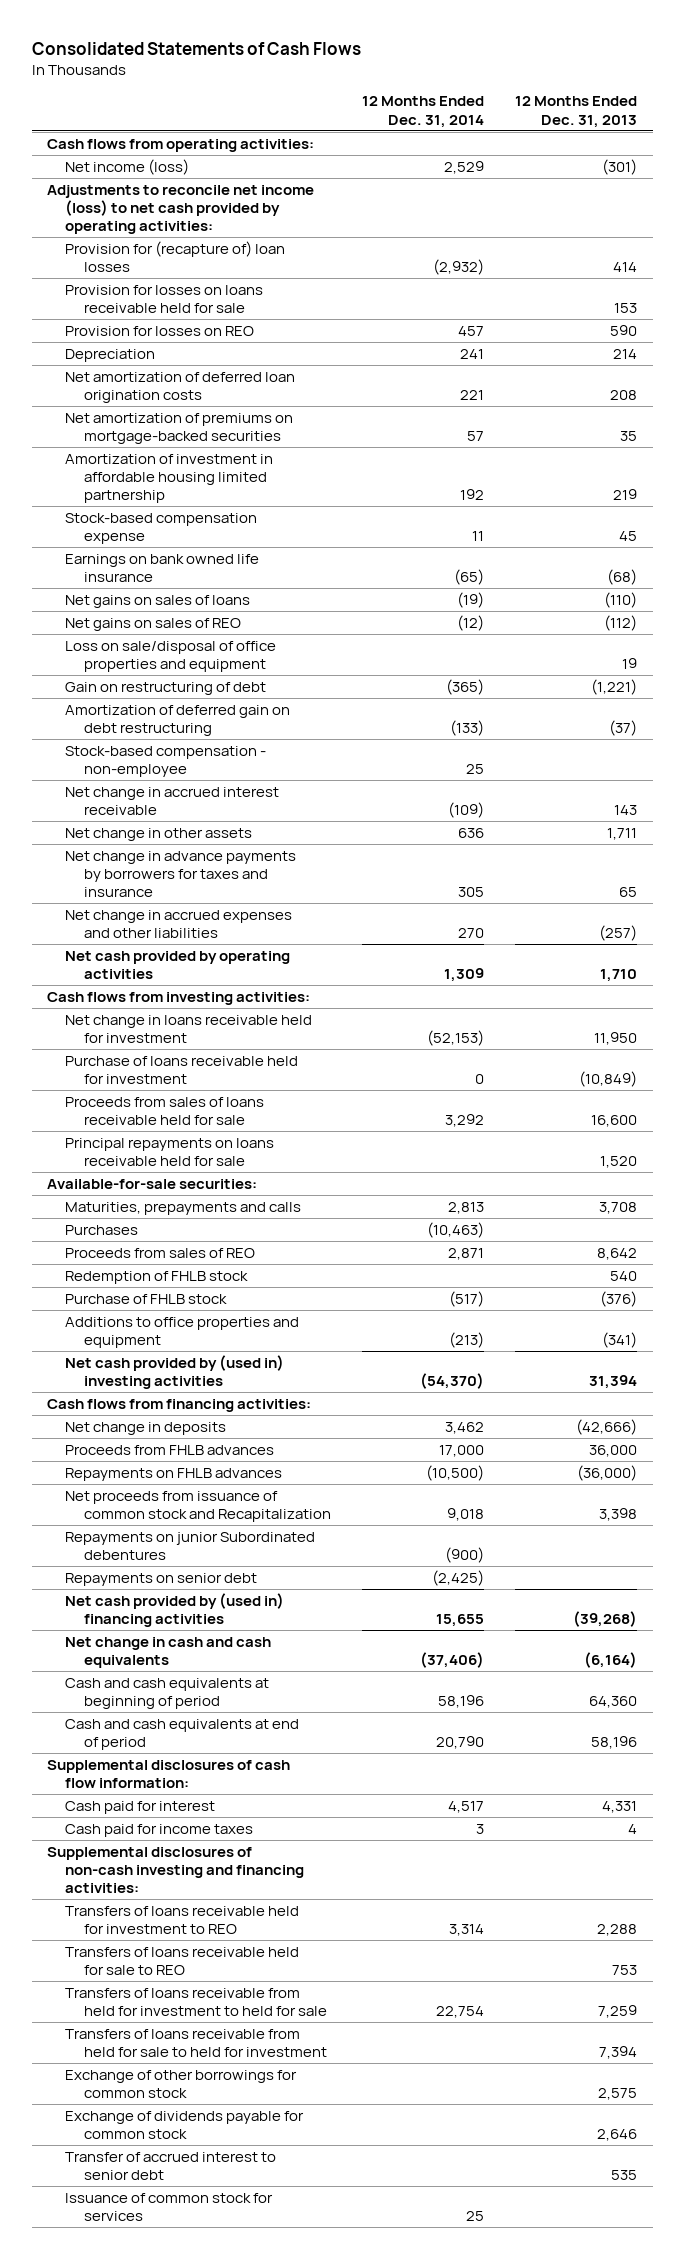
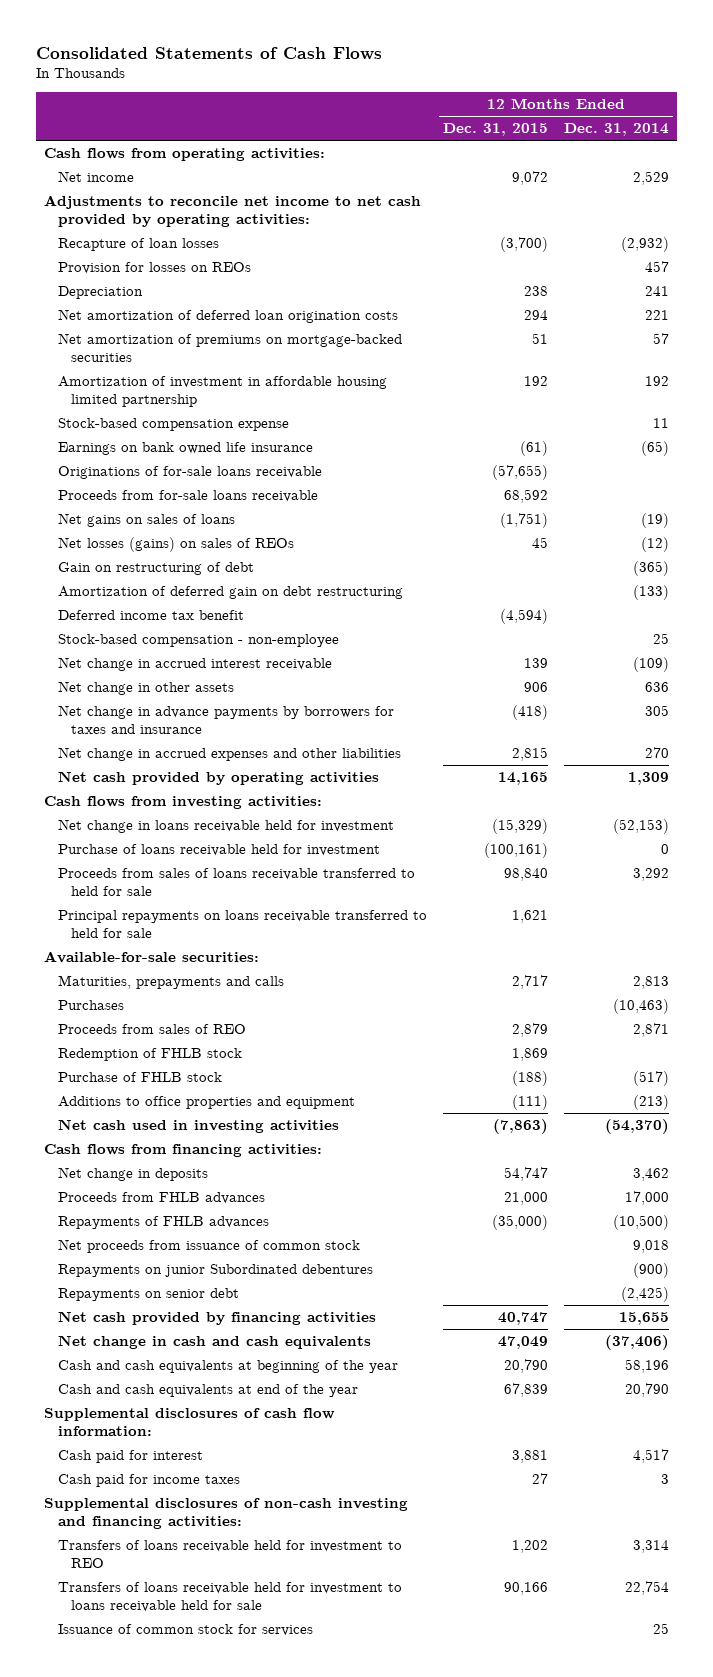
[515,96,638,128] 12 Months Ended Dec. 31, 2013 -> none
none -> [442,122,548,136] Dec. 31, 2015
[65,284,264,314] Provision for losses on loans receivable held for sale -> none
[65,158,190,175] Net income (loss) -> [57,170,134,182] Net income
[47,184,315,235] Adjustments to reconcile net income (loss) to net cash provided by operating activities: -> [44,194,422,227] Adjustments to reconcile net income to net cash provided by operating activities:
[65,240,286,273] Provision for (recapture of) loan losses -> [57,237,219,251] Recapture of loan losses
[65,325,255,336] Provision for losses on REO -> [57,261,251,274] Provision for losses on REOs
none -> [57,465,322,479] Originations of for-sale loans receivable
none -> [57,489,318,502] Proceeds from for-sale loans receivable
[65,640,277,673] Loss on sale/disposal of office properties and equipment -> none
[65,617,242,631] Net gains on sales of REO -> [57,536,294,552] Net losses (gains) on sales of REOs
none -> [57,609,244,620] Deferred income tax benefit
[65,1096,265,1126] Proceeds from sales of loans receivable held for sale -> [57,867,415,896] Proceeds from sales of loans receivable transferred to held for sale
[65,1137,275,1167] Principal repayments on loans receivable held for sale -> [57,909,427,938] Principal repayments on loans receivable transferred to held for sale
[65,1354,285,1390] Net cash provided by (used in) investing activities -> [57,1118,339,1133] Net cash used in investing activities
[65,1467,283,1481] Repayments on FHLB advances -> [57,1215,269,1229] Repayments of FHLB advances
[65,1490,331,1523] Net proceeds from issuance of common stock and Recapitalization -> [57,1238,360,1253] Net proceeds from issuance of common stock
[65,1592,285,1628] Net cash provided by (used in) financing activities -> [57,1310,376,1325] Net cash provided by financing activities
[65,1677,270,1710] Cash and cash equivalents at beginning of period -> [57,1359,398,1373] Cash and cash equivalents at beginning of the year
[65,1718,300,1751] Cash and cash equivalents at end of period -> [57,1383,358,1397] Cash and cash equivalents at end of the year
[65,1946,300,1976] Transfers of loans receivable held for sale to REO -> none
[65,2028,327,2058] Transfers of loans receivable from held for sale to held for investment -> none
[65,2069,298,2099] Exchange of other borrowings for common stock -> none
[65,2110,305,2140] Exchange of dividends payable for common stock -> none
[65,2151,277,2181] Transfer of accrued interest to senior debt -> none
[65,1987,327,2017] Transfers of loans receivable from held for investment to held for sale -> [57,1581,402,1612] Transfers of loans receivable held for investment to loans receivable held for sale

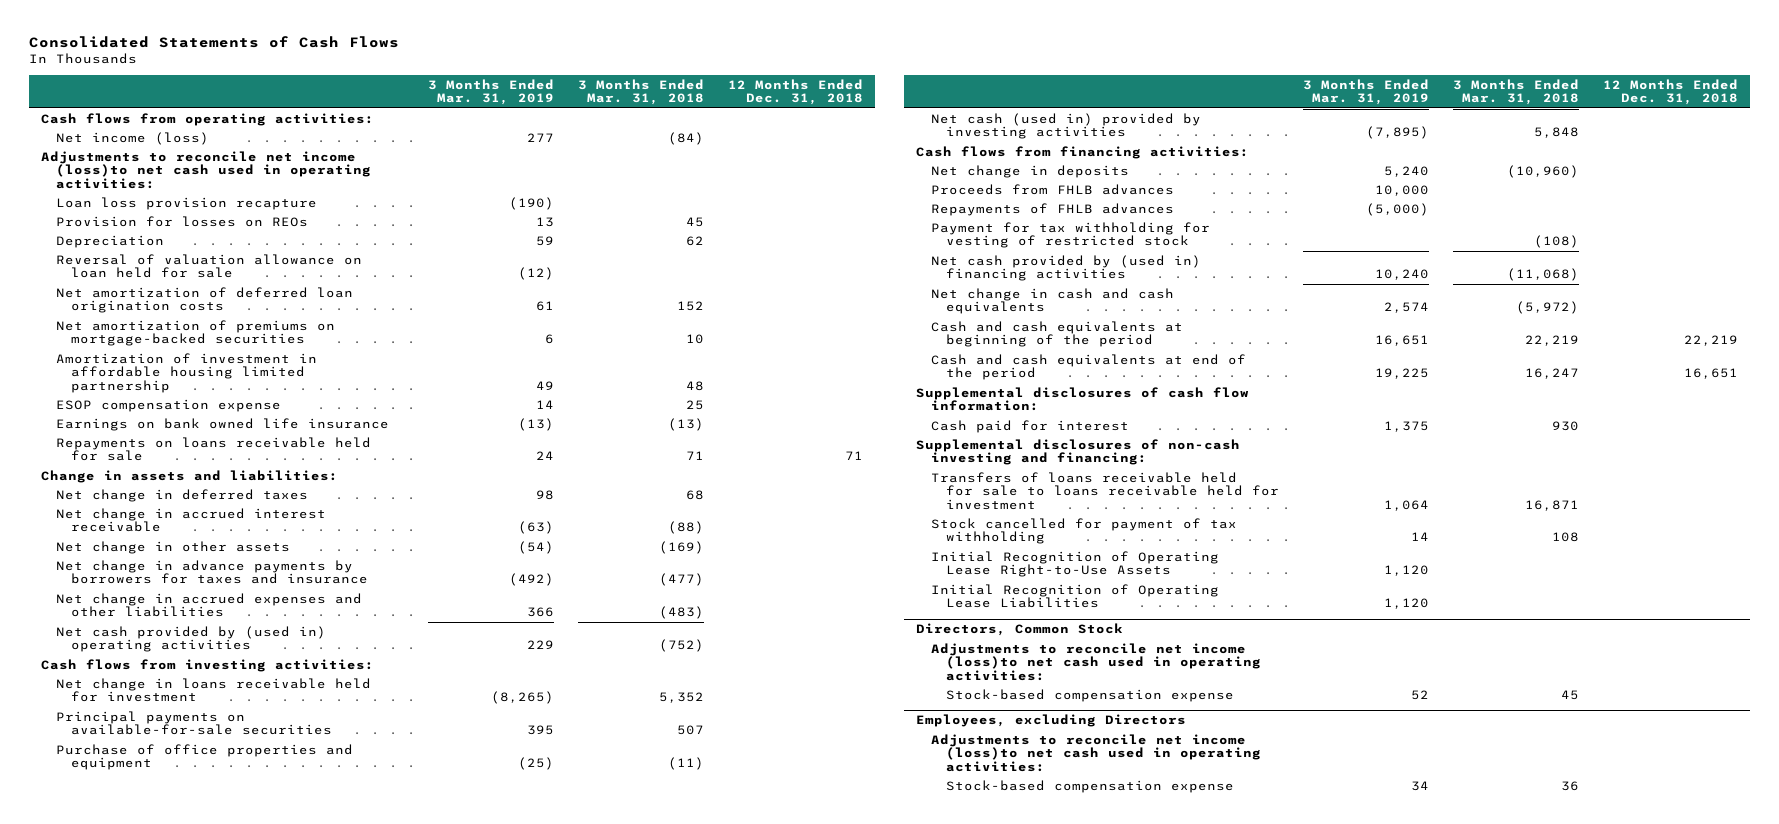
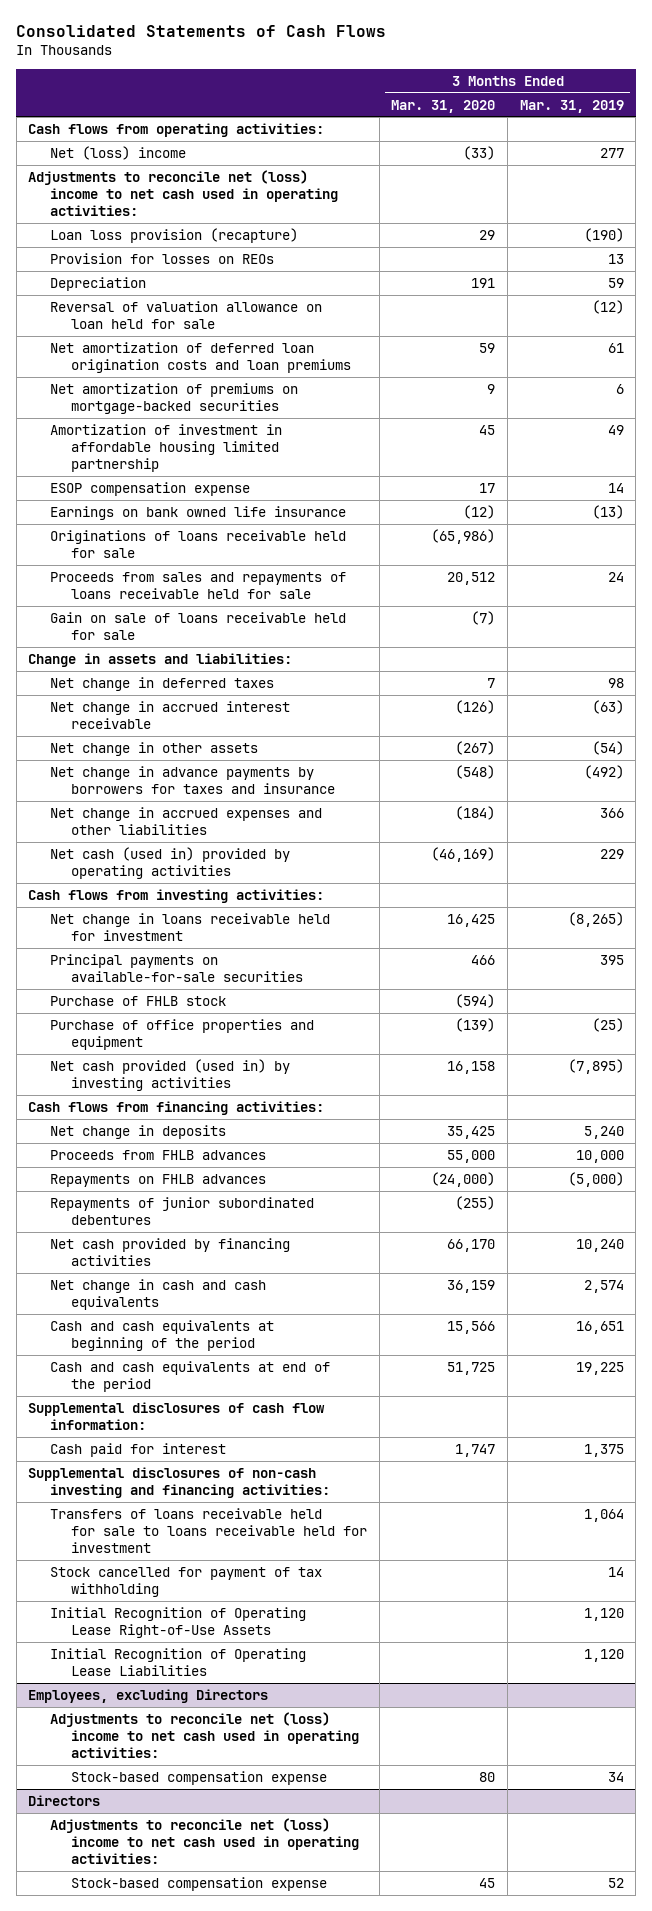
[577,78,704,106] 3 Months Ended Mar. 31, 2018 -> none
[727,78,863,106] 12 Months Ended Dec. 31, 2018 -> none
none -> [391,99,496,113] Mar. 31, 2020
[55,131,209,145] Net income (loss) -> [49,145,186,160] Net (loss) income
[40,150,371,190] Adjustments to reconcile net income (loss)to net cash used in operating activities: -> [28,169,338,217] Adjustments to reconcile net (loss) income to net cash used in operating activities:
[55,196,317,210] Loan loss provision recapture -> [49,227,298,243] Loan loss provision (recapture)
[55,286,353,314] Net amortization of deferred loan origination costs -> [49,341,352,374] Net amortization of deferred loan origination costs and loan premiums
none -> [49,529,346,559] Originations of loans receivable held for sale
[55,436,371,462] Repayments on loans receivable held for sale -> [49,571,346,600] Proceeds from sales and repayments of loans receivable held for sale
none -> [49,611,346,641] Gain on sale of loans receivable held for sale
[55,625,326,653] Net cash provided by (used in) operating activities -> [49,846,290,880] Net cash (used in) provided by operating activities
none -> [49,995,226,1006] Purchase of FHLB stock
[931,112,1202,140] Net cash (used in) provided by investing activities -> [49,1058,290,1092] Net cash provided (used in) by investing activities
[931,221,1211,249] Payment for tax withholding for vesting of restricted stock -> none
[931,202,1175,216] Repayments of FHLB advances -> [49,1173,266,1187] Repayments on FHLB advances
none -> [49,1196,314,1226] Repayments of junior subordinated debentures
[931,254,1202,282] Net cash provided by (used in) financing activities -> [49,1237,290,1267] Net cash provided by financing activities
[916,438,1241,466] Supplemental disclosures of non-cash investing and financing: -> [28,1466,330,1499] Supplemental disclosures of non-cash investing and financing activities:
[931,550,1220,578] Initial Recognition of Operating Lease Right-to-Use Assets -> [49,1606,306,1639] Initial Recognition of Operating Lease Right-of-Use Assets
[916,623,1124,637] Directors, Common Stock -> none
[931,642,1262,682] Adjustments to reconcile net income (loss)to net cash used in operating activities: -> none
[946,688,1235,702] Stock-based compensation expense -> none
[931,733,1262,773] Adjustments to reconcile net income (loss)to net cash used in operating activities: -> [49,1711,360,1759] Adjustments to reconcile net (loss) income to net cash used in operating activities:
none -> [28,1794,101,1806] Directors
none -> [49,1817,360,1865] Adjustments to reconcile net (loss) income to net cash used in operating activities:
none -> [71,1876,328,1891] Stock-based compensation expense

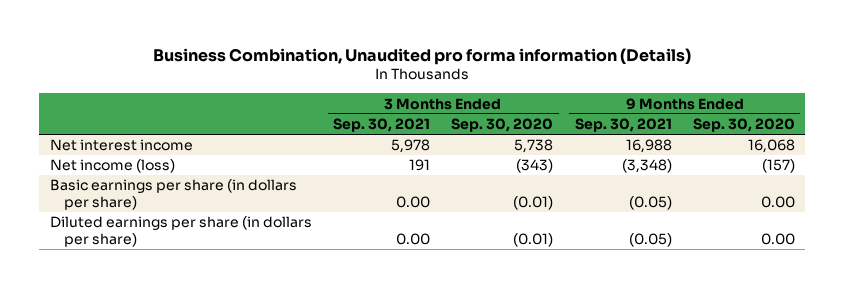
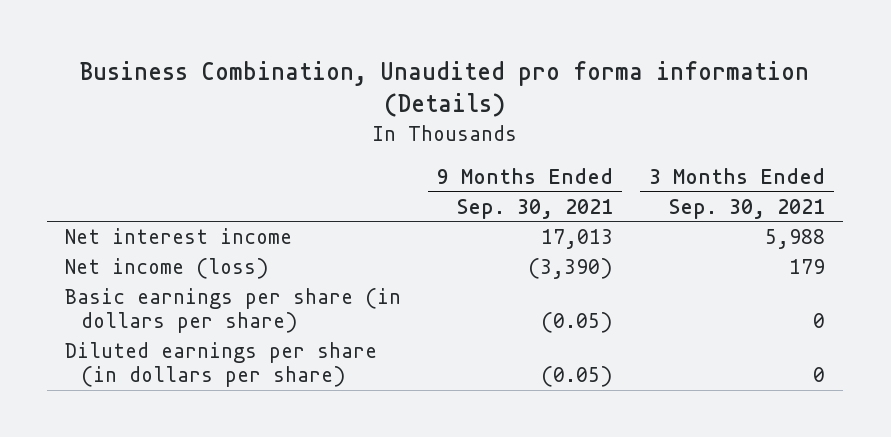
[451,118,554,133] Sep. 30, 2020 -> none
[692,118,795,133] Sep. 30, 2020 -> none
[391,139,431,154] 5,978 -> [765,229,826,250] 5,988
[625,139,672,154] 16,988 -> [541,229,614,250] 17,013
[409,159,431,172] 191 -> [789,259,826,275] 179
[621,159,672,174] (3,348) -> [528,258,614,280] (3,390)
[396,196,431,209] 0.00 -> [813,313,826,329] 0
[396,233,431,246] 0.00 -> [813,367,826,383] 0

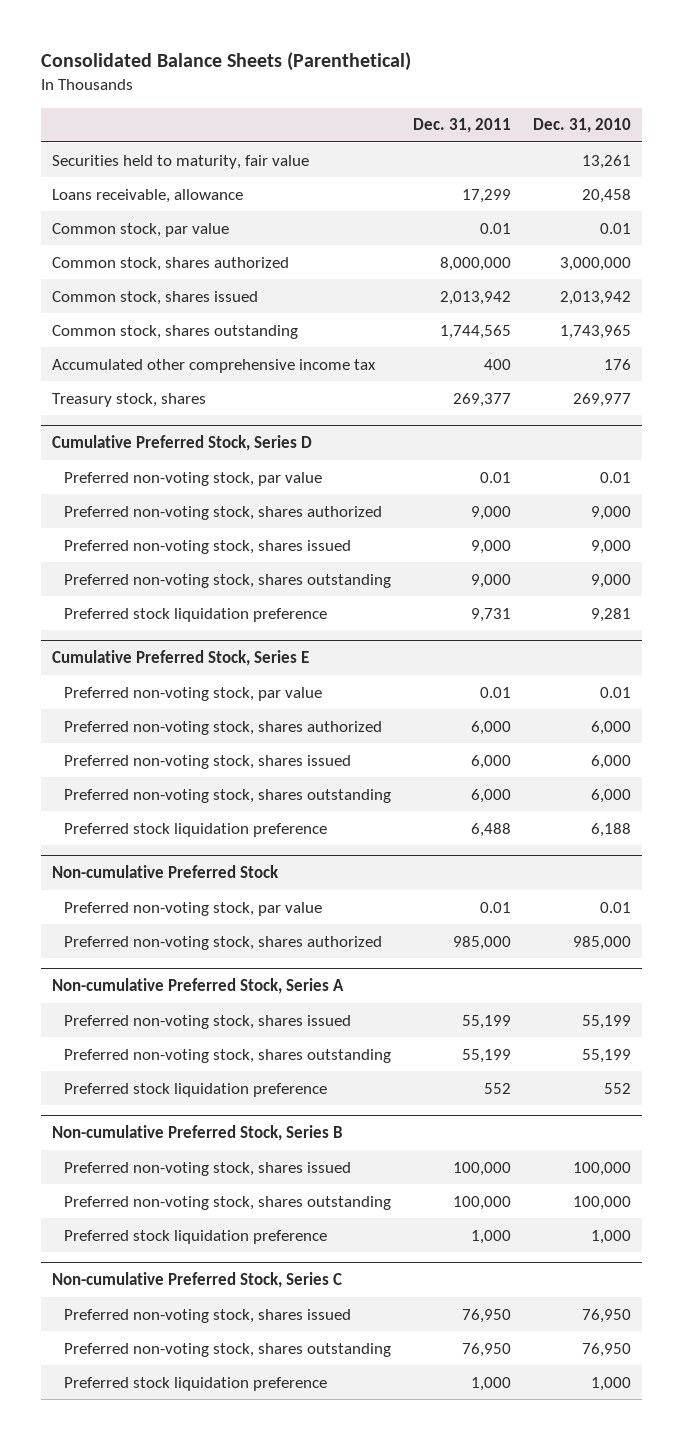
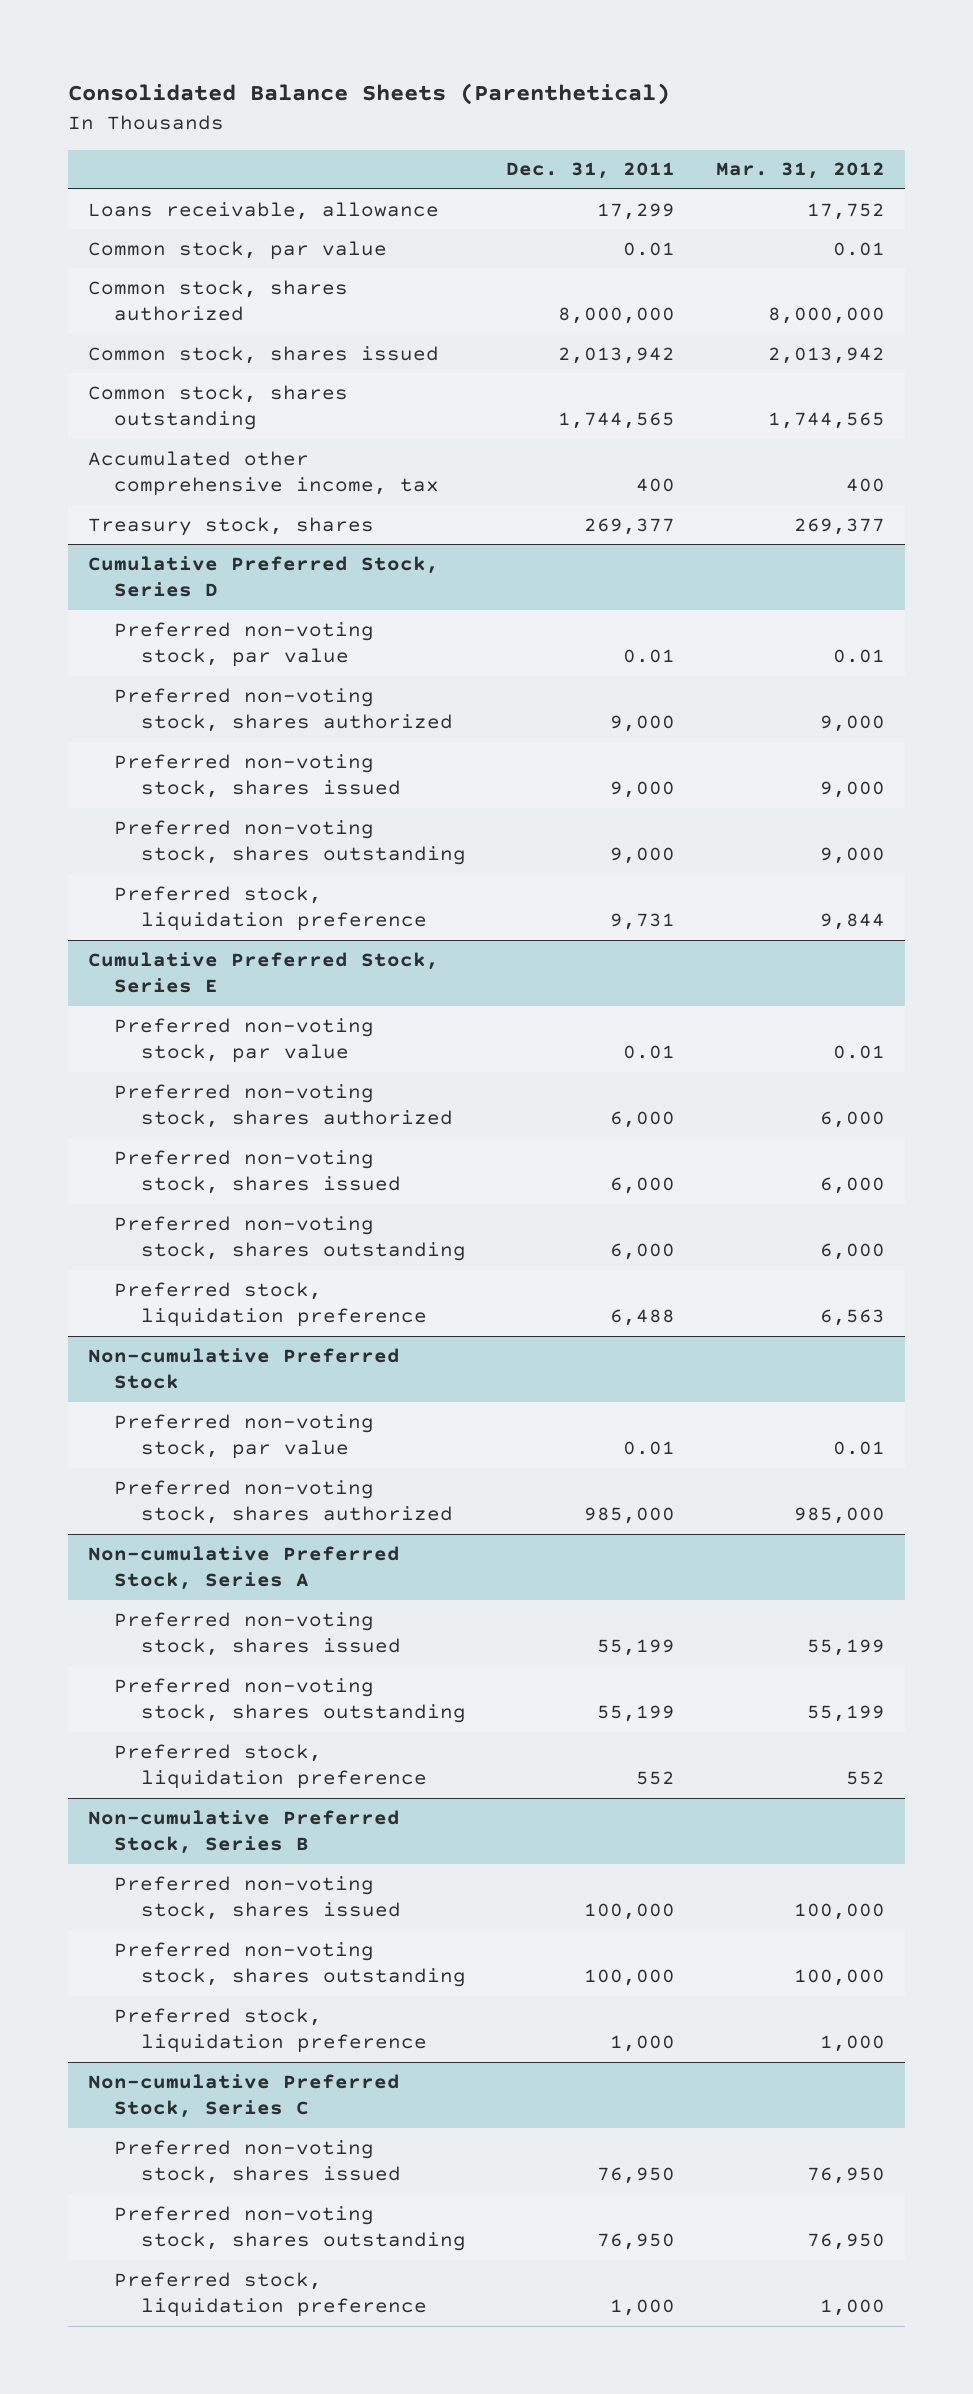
[533,118,632,134] Dec. 31, 2010 -> none
none -> [715,162,885,180] Mar. 31, 2012
[51,154,309,169] Securities held to maturity, fair value -> none
[51,358,376,373] Accumulated other comprehensive income tax -> [87,450,440,497] Accumulated other comprehensive income, tax
[64,607,328,622] Preferred stock liquidation preference -> [114,885,427,932] Preferred stock, liquidation preference
[64,822,328,837] Preferred stock liquidation preference -> [114,1281,427,1328] Preferred stock, liquidation preference
[64,1082,328,1097] Preferred stock liquidation preference -> [114,1743,427,1790] Preferred stock, liquidation preference
[64,1229,328,1244] Preferred stock liquidation preference -> [114,2007,427,2054] Preferred stock, liquidation preference
[64,1376,328,1391] Preferred stock liquidation preference -> [114,2271,427,2318] Preferred stock, liquidation preference

